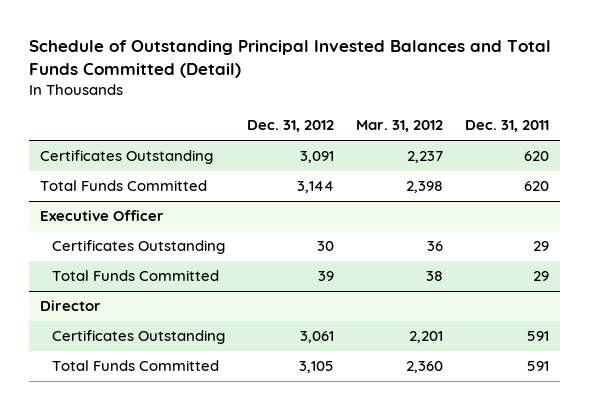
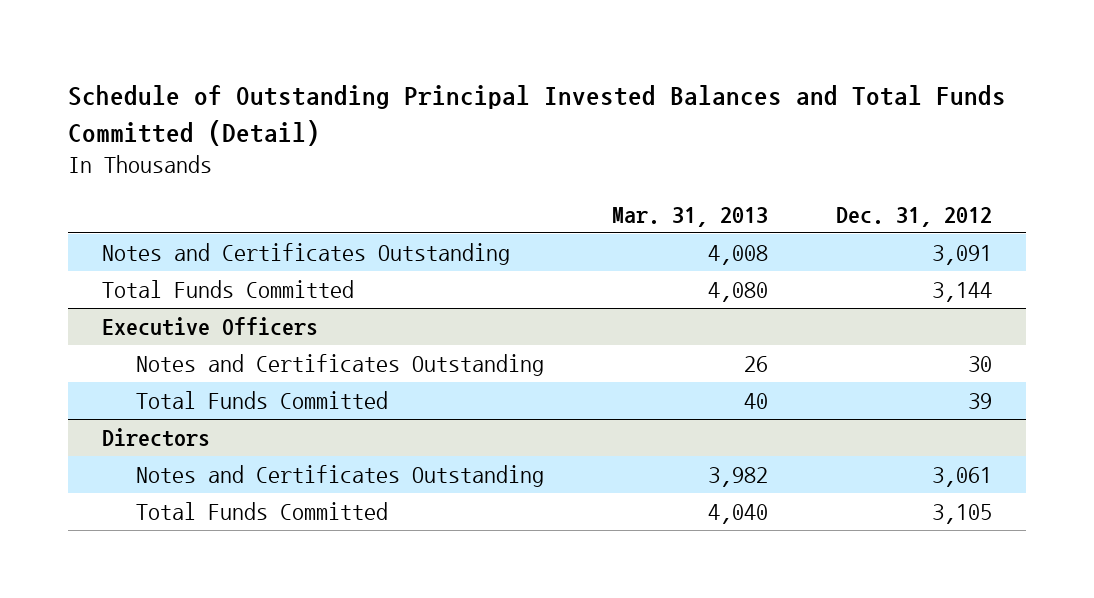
[355,120,443,133] Mar. 31, 2012 -> none
[465,120,550,133] Dec. 31, 2011 -> none
none -> [612,206,769,227] Mar. 31, 2013
[40,150,214,165] Certificates Outstanding -> [101,243,510,266] Notes and Certificates Outstanding
[40,210,165,222] Executive Officer -> [101,317,318,337] Executive Officers
[51,240,225,255] Certificates Outstanding -> [136,354,545,377] Notes and Certificates Outstanding
[40,300,102,312] Director -> [101,428,210,448] Directors
[51,330,225,345] Certificates Outstanding -> [136,465,545,488] Notes and Certificates Outstanding

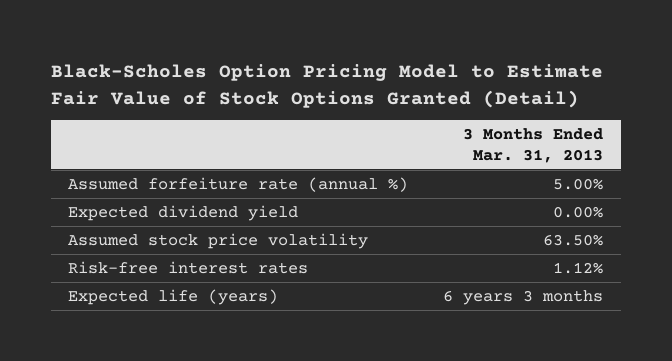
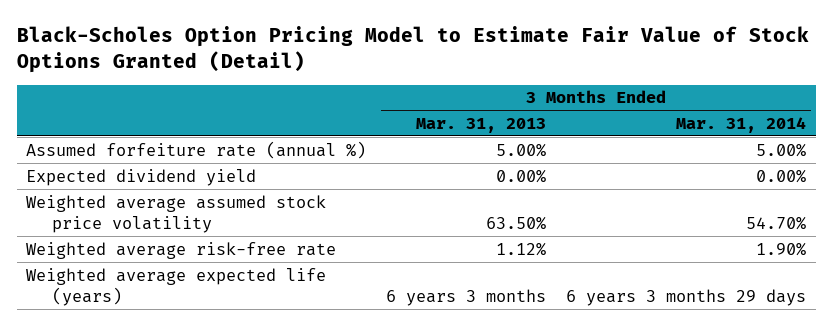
none -> [676,116,807,133] Mar. 31, 2014
[68,232,369,249] Assumed stock price volatility -> [26,194,327,233] Weighted average assumed stock price volatility
[68,260,309,274] Risk-free interest rates -> [26,241,337,259] Weighted average risk-free rate
[68,288,279,305] Expected life (years) -> [26,267,327,306] Weighted average expected life (years)

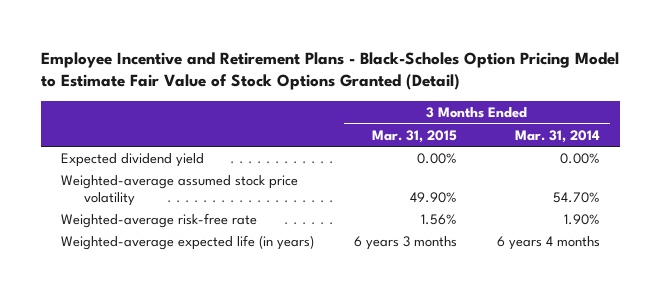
[16,26,809,74] Black-Scholes Option Pricing Model to Estimate Fair Value of Stock Options Granted (Detail) -> [40,51,619,91] Employee Incentive and Retirement Plans - Black-Scholes Option Pricing Model to Estimate Fair Value of Stock Options Granted (Detail)
[416,117,547,133] Mar. 31, 2013 -> none
none -> [371,129,457,143] Mar. 31, 2015
[26,140,367,159] Assumed forfeiture rate (annual %) -> none
[26,194,327,233] Weighted average assumed stock price volatility -> [60,175,298,206] Weighted-average assumed stock price volatility
[26,241,337,259] Weighted average risk-free rate -> [60,213,257,229] Weighted-average risk-free rate
[26,267,327,306] Weighted average expected life (years) -> [60,235,314,251] Weighted-average expected life (in years)
[566,288,807,306] 6 years 3 months 29 days -> [496,236,600,251] 6 years 4 months

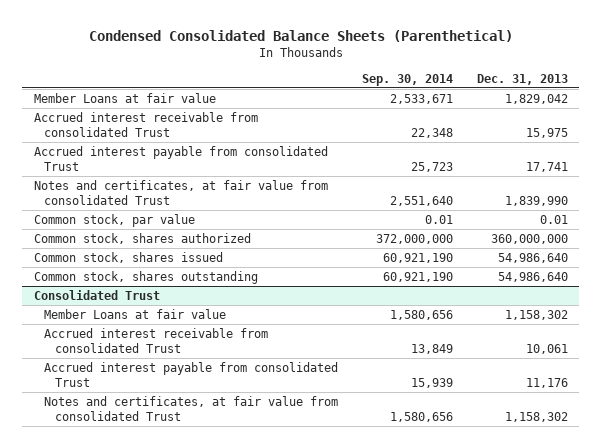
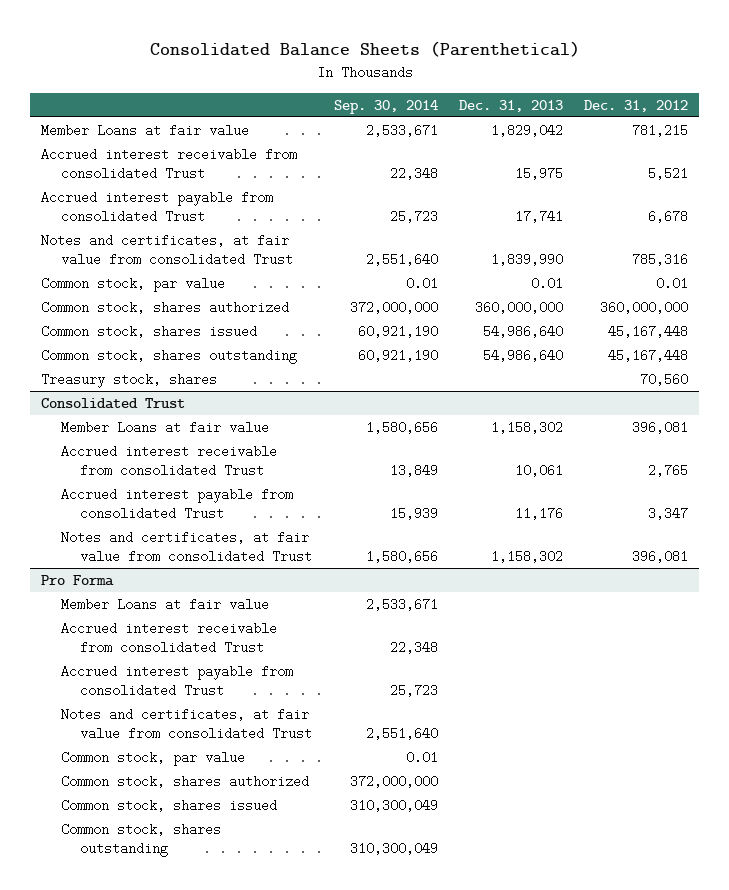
[88,29,513,42] Condensed Consolidated Balance Sheets (Parenthetical) -> [149,41,580,58] Consolidated Balance Sheets (Parenthetical)
none -> [584,99,689,112] Dec. 31, 2012
none -> [41,372,218,388] Treasury stock, shares
none -> [41,574,115,586] Pro Forma
none -> [60,597,269,611] Member Loans at fair value
none -> [60,621,277,654] Accrued interest receivable from consolidated Trust
none -> [60,664,293,697] Accrued interest payable from consolidated Trust
none -> [60,707,313,740] Notes and certificates, at fair value from consolidated Trust
none -> [60,750,245,766] Common stock, par value
none -> [60,774,309,788] Common stock, shares authorized
none -> [60,798,277,812] Common stock, shares issued
none -> [60,822,221,857] Common stock, shares outstanding

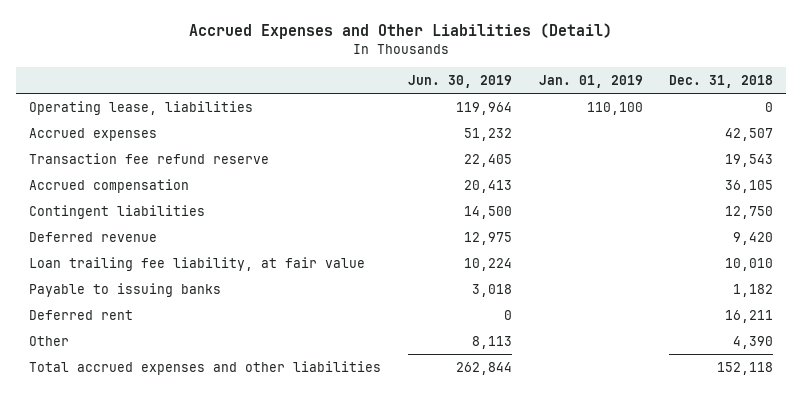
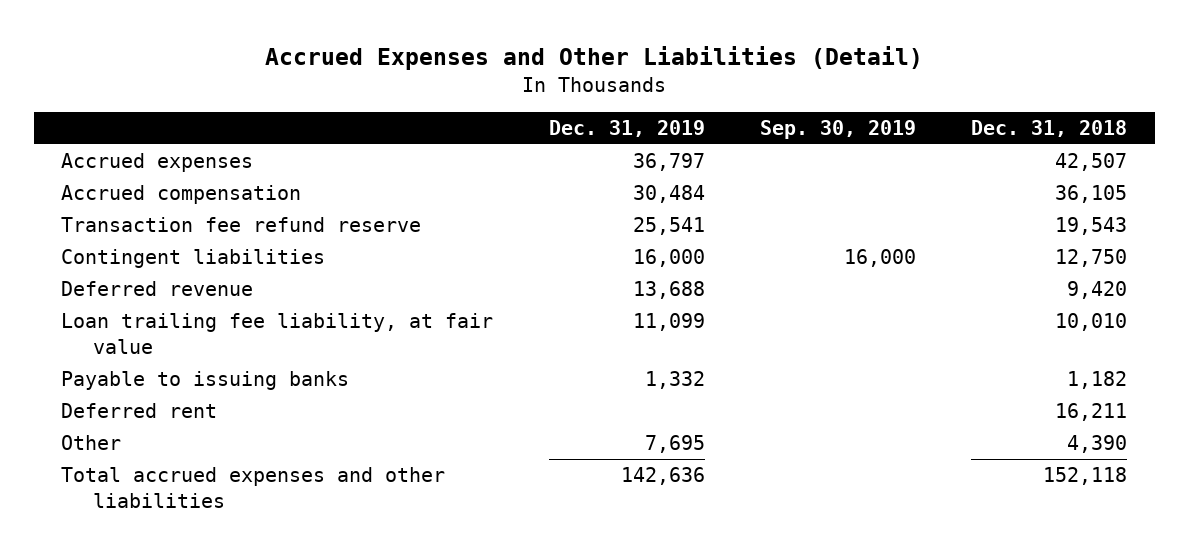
[407,75,512,89] Jun. 30, 2019 -> none
[538,75,643,89] Jan. 01, 2019 -> none
none -> [548,120,705,138] Dec. 31, 2019
none -> [760,120,917,140] Sep. 30, 2019
[29,100,254,115] Operating lease, liabilities -> none
[29,152,270,164] Transaction fee refund reserve -> [61,217,422,233] Transaction fee refund reserve

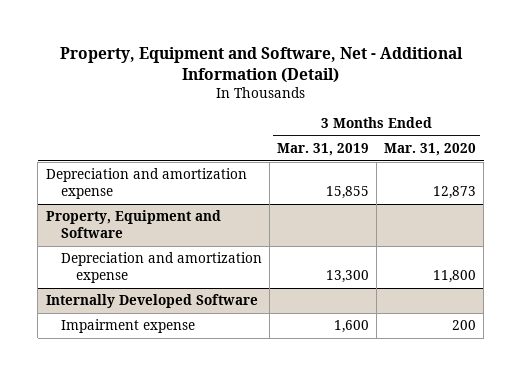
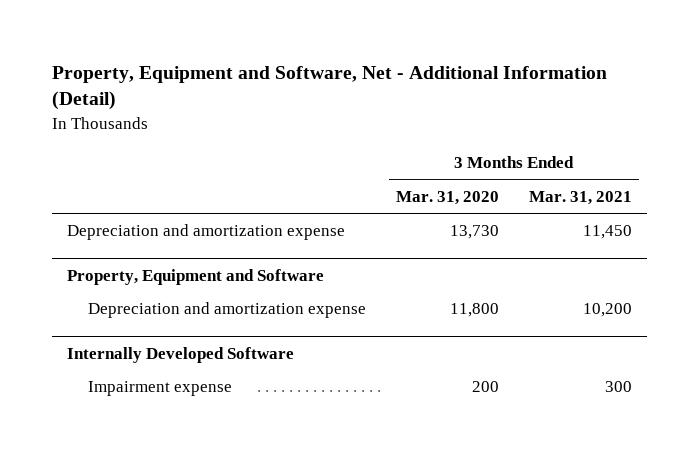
[277,143,370,157] Mar. 31, 2019 -> none
none -> [528,190,632,205] Mar. 31, 2021
[433,185,477,199] 12,873 -> [449,225,499,240] 13,730

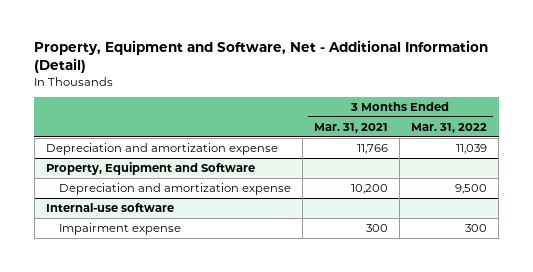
[395,190,499,205] Mar. 31, 2020 -> none
none -> [411,122,488,133] Mar. 31, 2022
[582,225,632,240] 11,450 -> [356,143,388,154] 11,766
[67,346,295,363] Internally Developed Software -> [45,202,174,212] Internal-use software

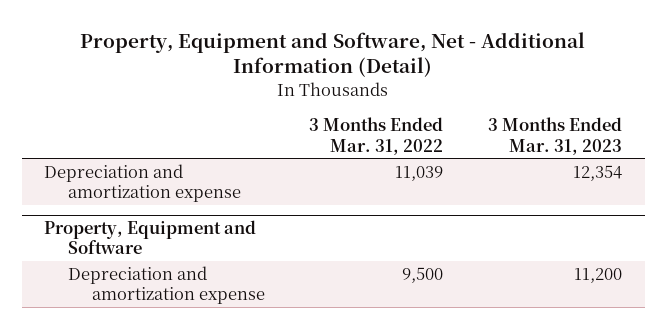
[313,122,388,133] Mar. 31, 2021 -> none
none -> [488,117,623,155] 3 Months Ended Mar. 31, 2023
[45,202,174,212] Internal-use software -> none
[58,222,181,235] Impairment expense -> none

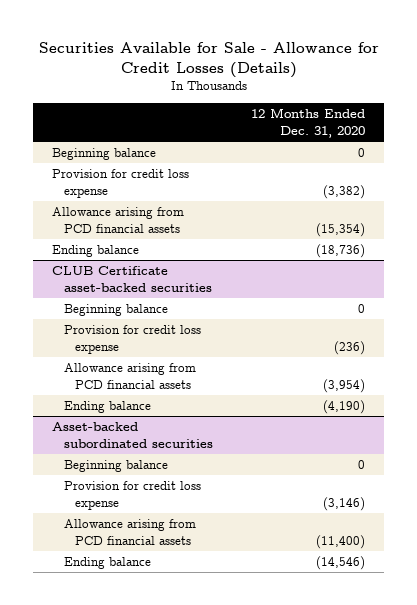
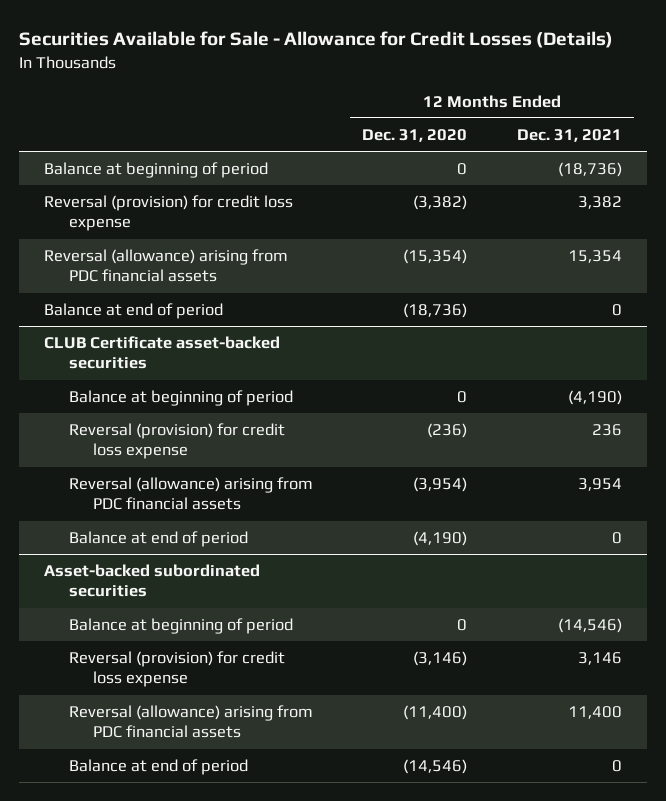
none -> [516,128,622,142] Dec. 31, 2021
[52,148,157,161] Beginning balance -> [44,162,269,179] Balance at beginning of period
[52,169,190,198] Provision for credit loss expense -> [44,195,294,232] Reversal (provision) for credit loss expense
[52,207,185,233] Allowance arising from PCD financial assets -> [44,249,289,283] Reversal (allowance) arising from PDC financial assets
[52,245,140,258] Ending balance -> [44,303,224,320] Balance at end of period
[63,304,168,317] Beginning balance -> [68,390,293,407] Balance at beginning of period
[63,325,201,354] Provision for credit loss expense -> [68,423,285,460] Reversal (provision) for credit loss expense
[63,363,196,389] Allowance arising from PCD financial assets -> [68,477,313,511] Reversal (allowance) arising from PDC financial assets
[63,401,151,414] Ending balance -> [68,531,248,548] Balance at end of period
[63,460,168,473] Beginning balance -> [68,618,293,635] Balance at beginning of period
[63,481,201,510] Provision for credit loss expense -> [68,651,285,688] Reversal (provision) for credit loss expense
[63,519,196,545] Allowance arising from PCD financial assets -> [68,705,313,739] Reversal (allowance) arising from PDC financial assets
[63,557,151,570] Ending balance -> [68,759,248,776] Balance at end of period

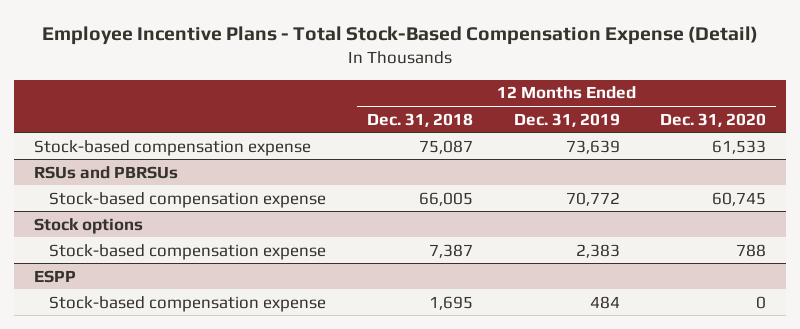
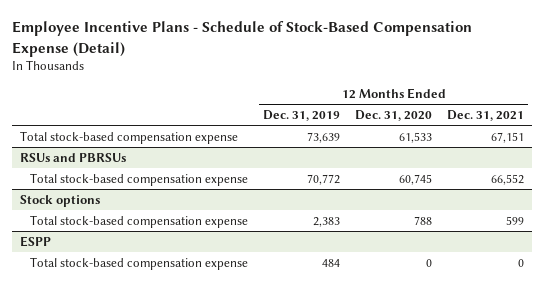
[42,25,759,45] Employee Incentive Plans - Total Stock-Based Compensation Expense (Detail) -> [12,21,473,57] Employee Incentive Plans - Schedule of Stock-Based Compensation Expense (Detail)
[366,112,473,127] Dec. 31, 2018 -> none
none -> [447,109,525,121] Dec. 31, 2021
[34,139,312,156] Stock-based compensation expense -> [19,130,238,144] Total stock-based compensation expense
[49,191,327,208] Stock-based compensation expense -> [29,172,248,186] Total stock-based compensation expense
[49,243,327,260] Stock-based compensation expense -> [29,214,248,228] Total stock-based compensation expense
[49,295,327,312] Stock-based compensation expense -> [29,256,248,270] Total stock-based compensation expense

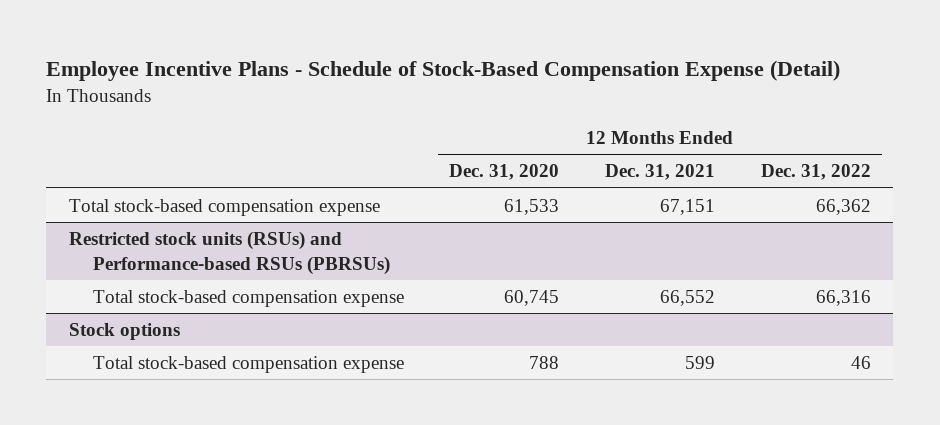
[262,109,340,121] Dec. 31, 2019 -> none
none -> [760,164,871,181] Dec. 31, 2022
[19,152,126,162] RSUs and PBRSUs -> [69,230,390,275] Restricted stock units (RSUs) and Performance-based RSUs (PBRSUs)
[19,235,51,247] ESPP -> none
[29,256,248,270] Total stock-based compensation expense -> none

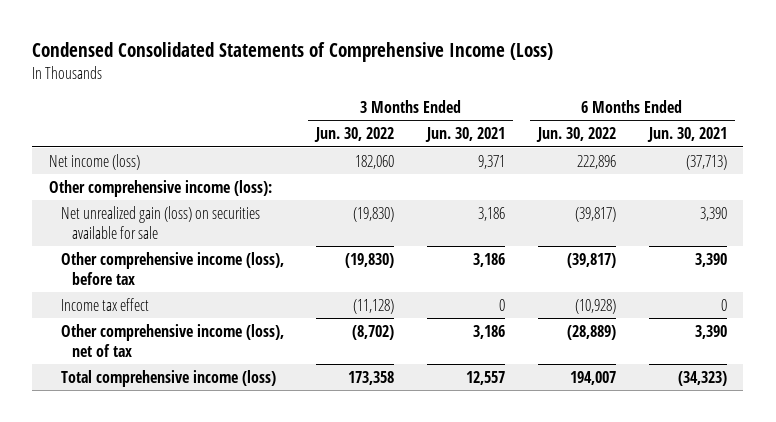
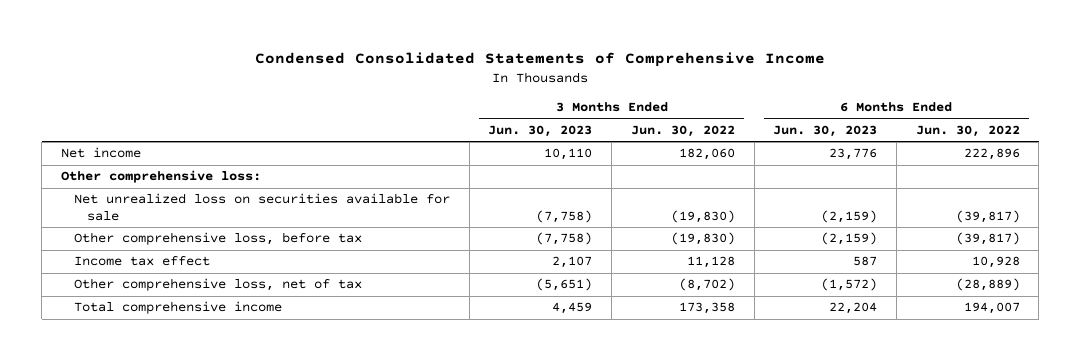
[32,42,554,63] Condensed Consolidated Statements of Comprehensive Income (Loss) -> [255,52,826,68] Condensed Consolidated Statements of Comprehensive Income
[425,127,506,143] Jun. 30, 2021 -> none
[646,127,727,143] Jun. 30, 2021 -> none
none -> [488,124,593,137] Jun. 30, 2023
none -> [773,124,878,137] Jun. 30, 2023
[48,153,140,170] Net income (loss) -> [61,147,142,159] Net income
[48,179,272,197] Other comprehensive income (loss): -> [61,170,262,184] Other comprehensive loss:
[60,205,260,239] Net unrealized gain (loss) on securities available for sale -> [74,193,451,221] Net unrealized loss on securities available for sale
[60,251,284,285] Other comprehensive income (loss), before tax -> [74,232,363,246] Other comprehensive loss, before tax
[353,298,395,314] (11,128) -> [686,256,735,269] 11,128
[575,298,617,314] (10,928) -> [971,256,1020,269] 10,928
[60,323,284,357] Other comprehensive income (loss), net of tax -> [74,278,363,292] Other comprehensive loss, net of tax
[60,369,276,387] Total comprehensive income (loss) -> [74,301,283,315] Total comprehensive income

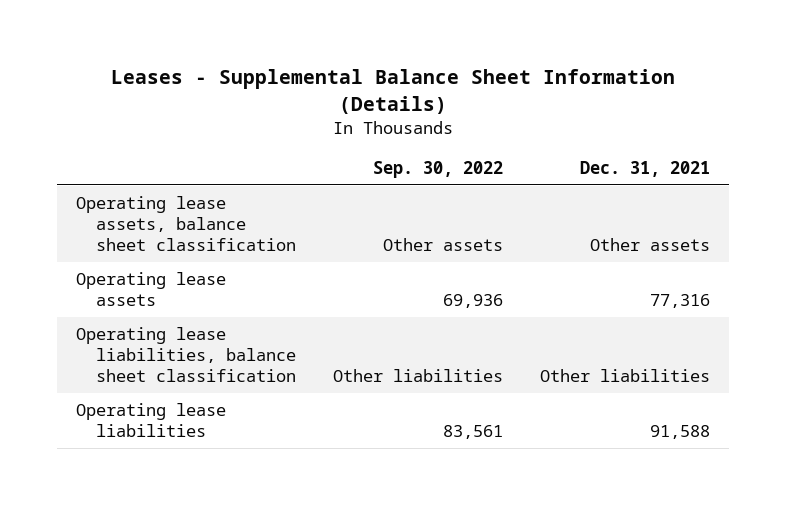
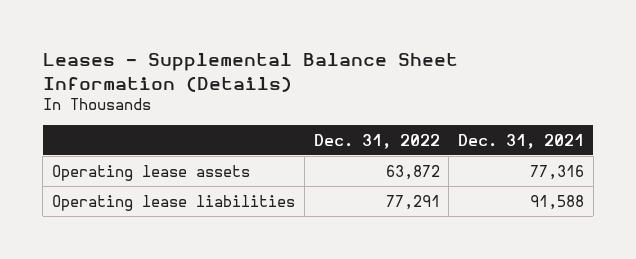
[373,161,504,179] Sep. 30, 2022 -> none
none -> [313,133,440,149] Dec. 31, 2022
[76,196,296,252] Operating lease assets, balance sheet classification -> none
[76,327,296,383] Operating lease liabilities, balance sheet classification -> none

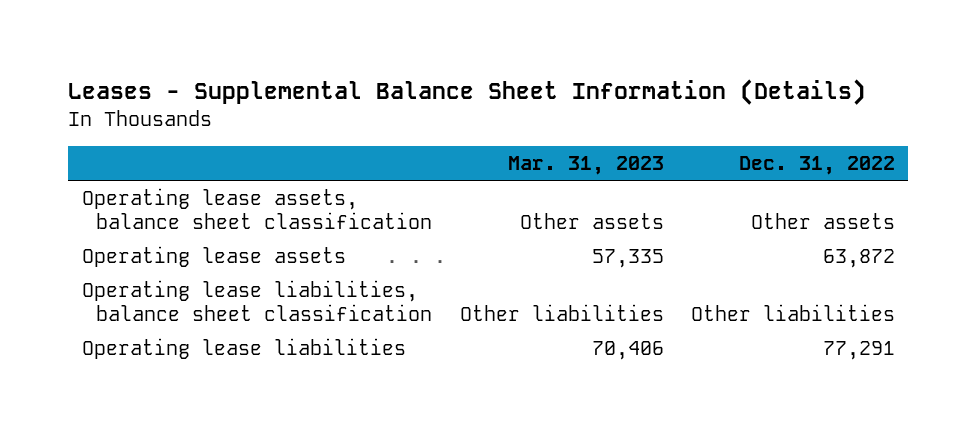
[457,133,584,149] Dec. 31, 2021 -> none
none -> [507,156,664,176] Mar. 31, 2023
none -> [81,187,433,230] Operating lease assets, balance sheet classification
none -> [81,279,433,322] Operating lease liabilities, balance sheet classification

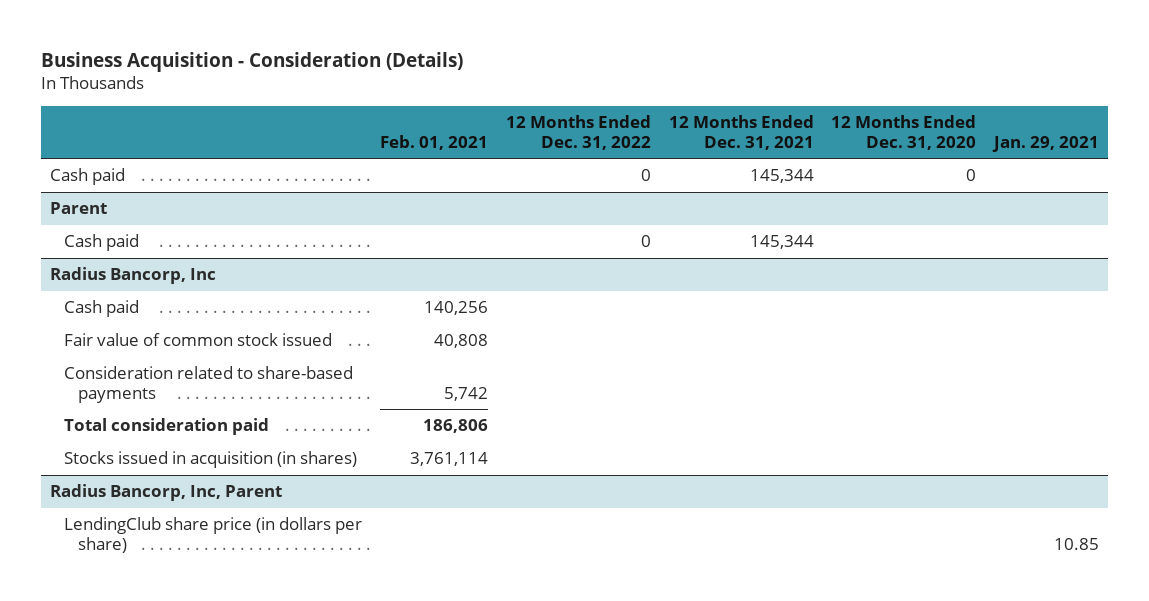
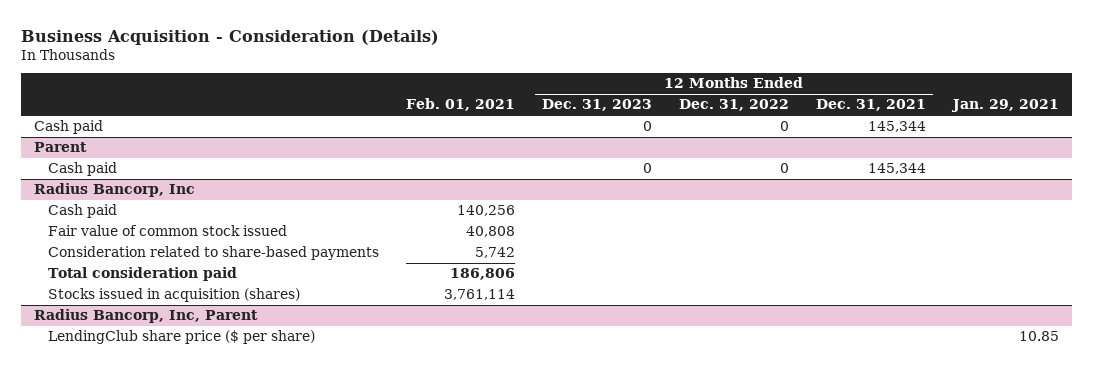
[831,115,977,150] 12 Months Ended Dec. 31, 2020 -> none
none -> [541,99,652,112] Dec. 31, 2023
[63,451,357,469] Stocks issued in acquisition (in shares) -> [47,288,300,303] Stocks issued in acquisition (shares)
[63,517,362,553] LendingClub share price (in dollars per share) -> [47,330,315,345] LendingClub share price ($ per share)

